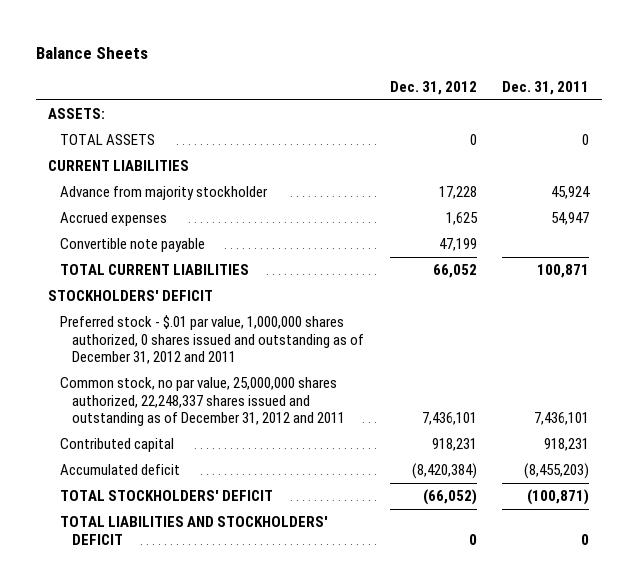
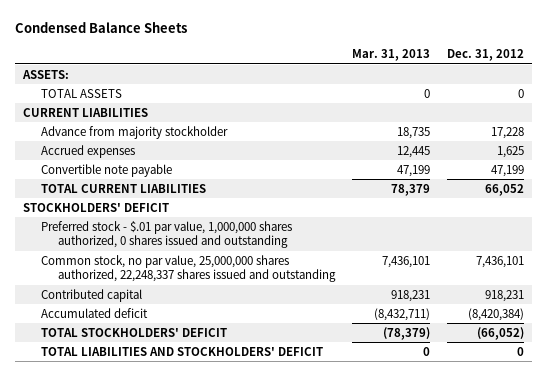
[35,46,148,59] Balance Sheets -> [14,21,187,33] Condensed Balance Sheets
[502,80,590,95] Dec. 31, 2011 -> none
none -> [352,49,431,62] Mar. 31, 2013
[60,315,364,365] Preferred stock - $.01 par value, 1,000,000 shares authorized, 0 shares issued and outstanding as of December 31, 2012 and 2011 -> [40,220,292,249] Preferred stock - $.01 par value, 1,000,000 shares authorized, 0 shares issued and outstanding
[60,377,345,427] Common stock, no par value, 25,000,000 shares authorized, 22,248,337 shares issued and outstanding as of December 31, 2012 and 2011 -> [40,254,337,283] Common stock, no par value, 25,000,000 shares authorized, 22,248,337 shares issued and outstanding

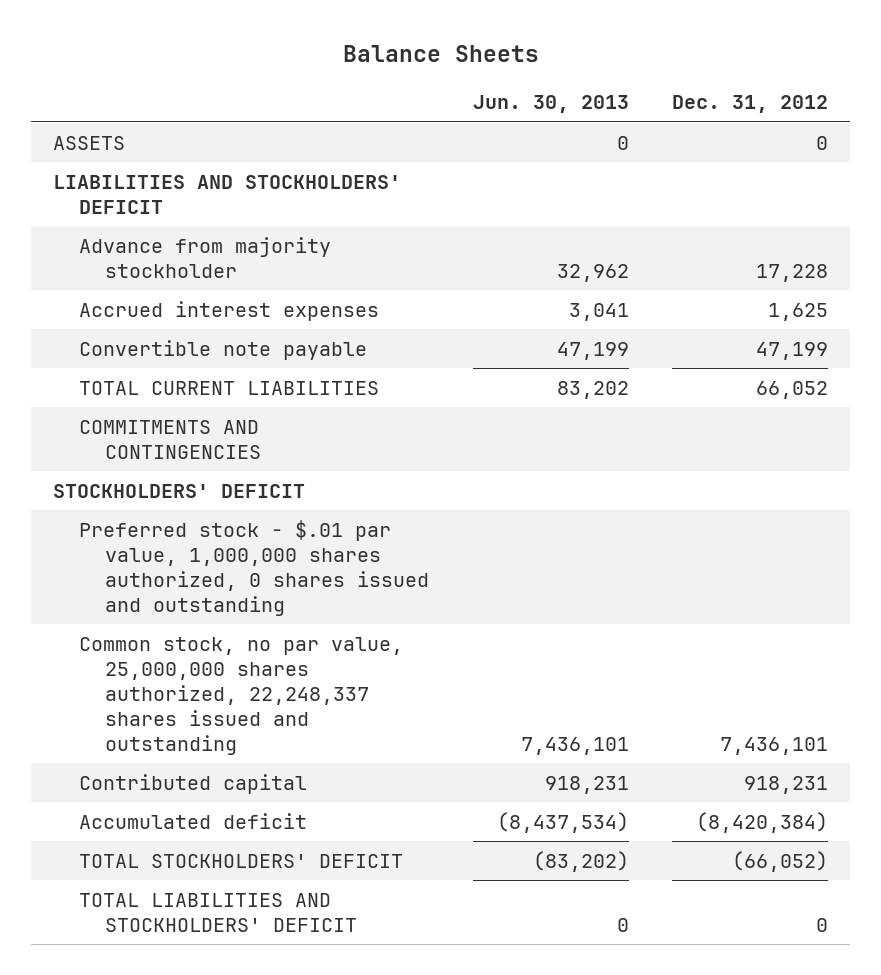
[14,21,187,33] Condensed Balance Sheets -> [342,45,539,63] Balance Sheets
[352,49,431,62] Mar. 31, 2013 -> none
none -> [472,95,629,114] Jun. 30, 2013
[22,69,70,79] ASSETS: -> none
[23,107,149,117] CURRENT LIABILITIES -> none
[40,88,122,98] TOTAL ASSETS -> [52,135,125,150] ASSETS
none -> [52,174,401,214] LIABILITIES AND STOCKHOLDERS' DEFICIT
[40,144,135,158] Accrued expenses -> [78,300,379,321] Accrued interest expenses
none -> [78,419,261,459] COMMITMENTS AND CONTINGENCIES

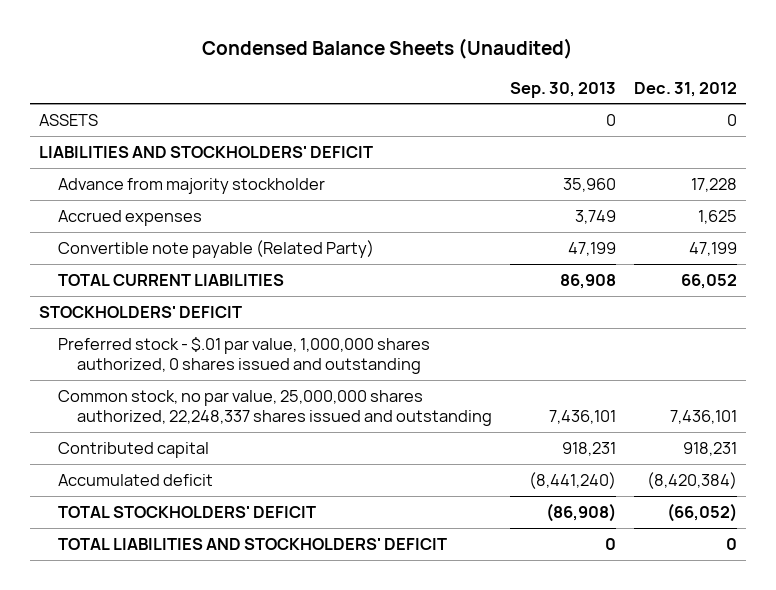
[342,45,539,63] Balance Sheets -> [201,38,573,60] Condensed Balance Sheets (Unaudited)
[472,95,629,114] Jun. 30, 2013 -> none
none -> [510,81,617,98] Sep. 30, 2013
[78,300,379,321] Accrued interest expenses -> [58,209,203,226] Accrued expenses
[78,339,367,360] Convertible note payable -> [58,239,375,258] Convertible note payable (Related Party)
[78,419,261,459] COMMITMENTS AND CONTINGENCIES -> none

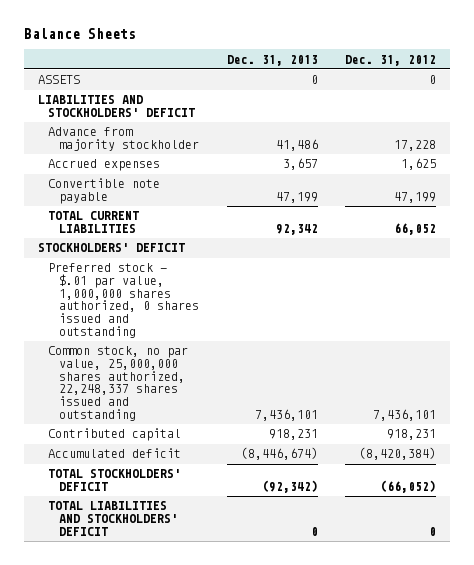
[201,38,573,60] Condensed Balance Sheets (Unaudited) -> [23,28,136,40] Balance Sheets
[510,81,617,98] Sep. 30, 2013 -> none
none -> [226,54,318,66] Dec. 31, 2013
[58,239,375,258] Convertible note payable (Related Party) -> [48,178,161,204] Convertible note payable

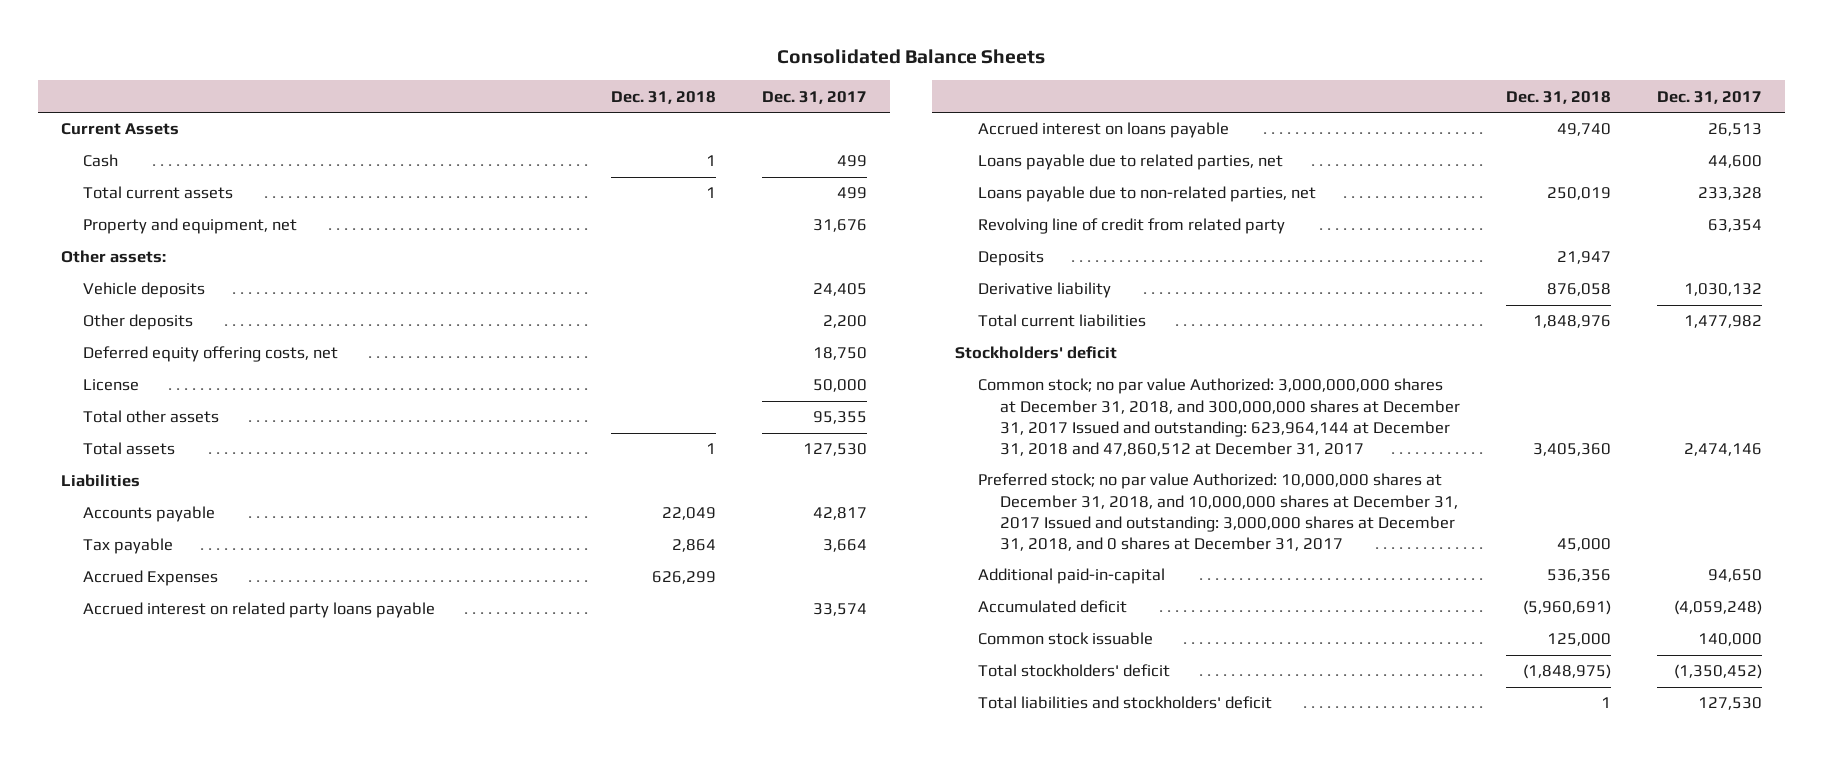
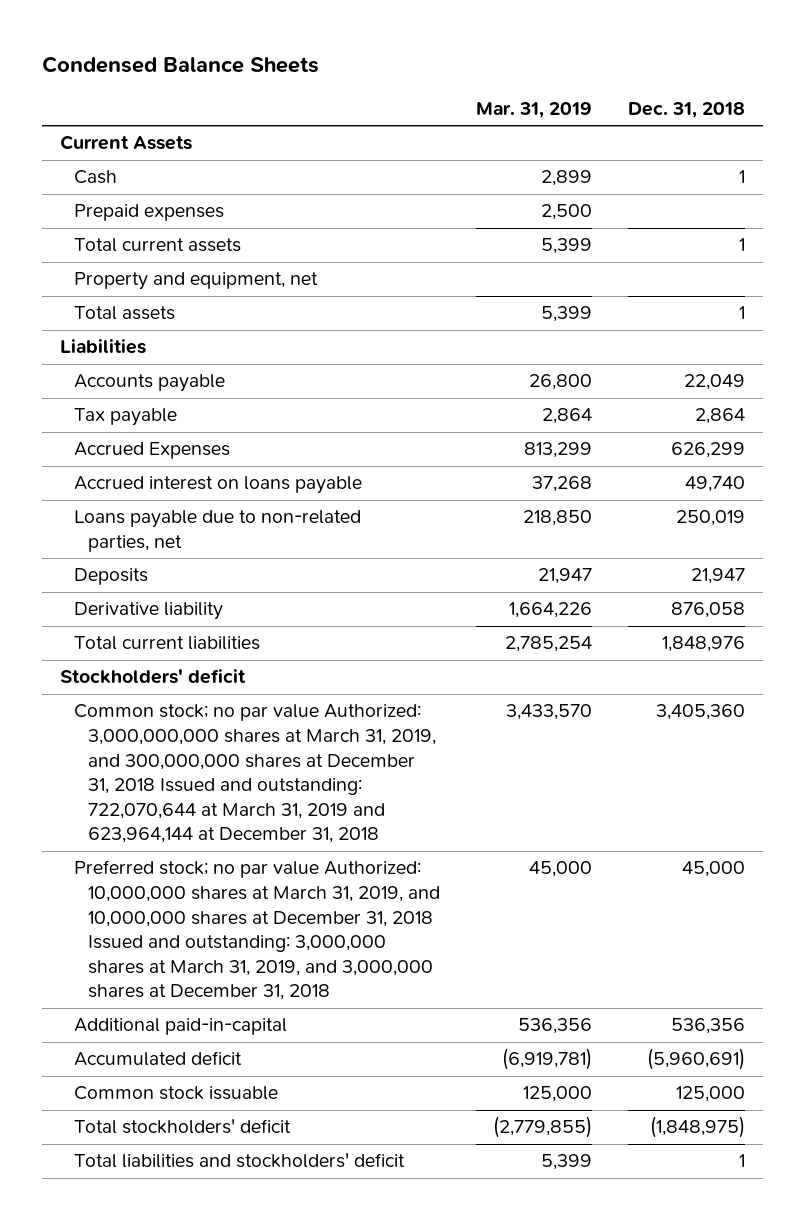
[777,49,1046,65] Consolidated Balance Sheets -> [42,56,320,74] Condensed Balance Sheets
[762,90,868,104] Dec. 31, 2017 -> none
none -> [475,102,592,119] Mar. 31, 2019
none -> [73,204,224,222] Prepaid expenses
[60,250,166,264] Other assets: -> none
[82,282,205,299] Vehicle deposits -> none
[82,314,193,331] Other deposits -> none
[82,346,338,363] Deferred equity offering costs, net -> none
[82,379,139,392] License -> none
[82,410,219,424] Total other assets -> none
[82,602,435,619] Accrued interest on related party loans payable -> none
[977,154,1283,171] Loans payable due to related parties, net -> none
[977,218,1285,235] Revolving line of credit from related party -> none
[977,378,1461,456] Common stock; no par value Authorized: 3,000,000,000 shares at December 31, 2018, and 300,000,000 shares at December 31, 2017 Issued and outstanding: 623,964,144 at December 31, 2018 and 47,860,512 at December 31, 2017 -> [73,704,436,844] Common stock; no par value Authorized: 3,000,000,000 shares at March 31, 2019, and 300,000,000 shares at December 31, 2018 Issued and outstanding: 722,070,644 at March 31, 2019 and 623,964,144 at December 31, 2018
[977,473,1459,551] Preferred stock; no par value Authorized: 10,000,000 shares at December 31, 2018, and 10,000,000 shares at December 31, 2017 Issued and outstanding: 3,000,000 shares at December 31, 2018, and 0 shares at December 31, 2017 -> [73,860,440,1001] Preferred stock; no par value Authorized: 10,000,000 shares at March 31, 2019, and 10,000,000 shares at December 31, 2018 Issued and outstanding: 3,000,000 shares at March 31, 2019, and 3,000,000 shares at December 31, 2018

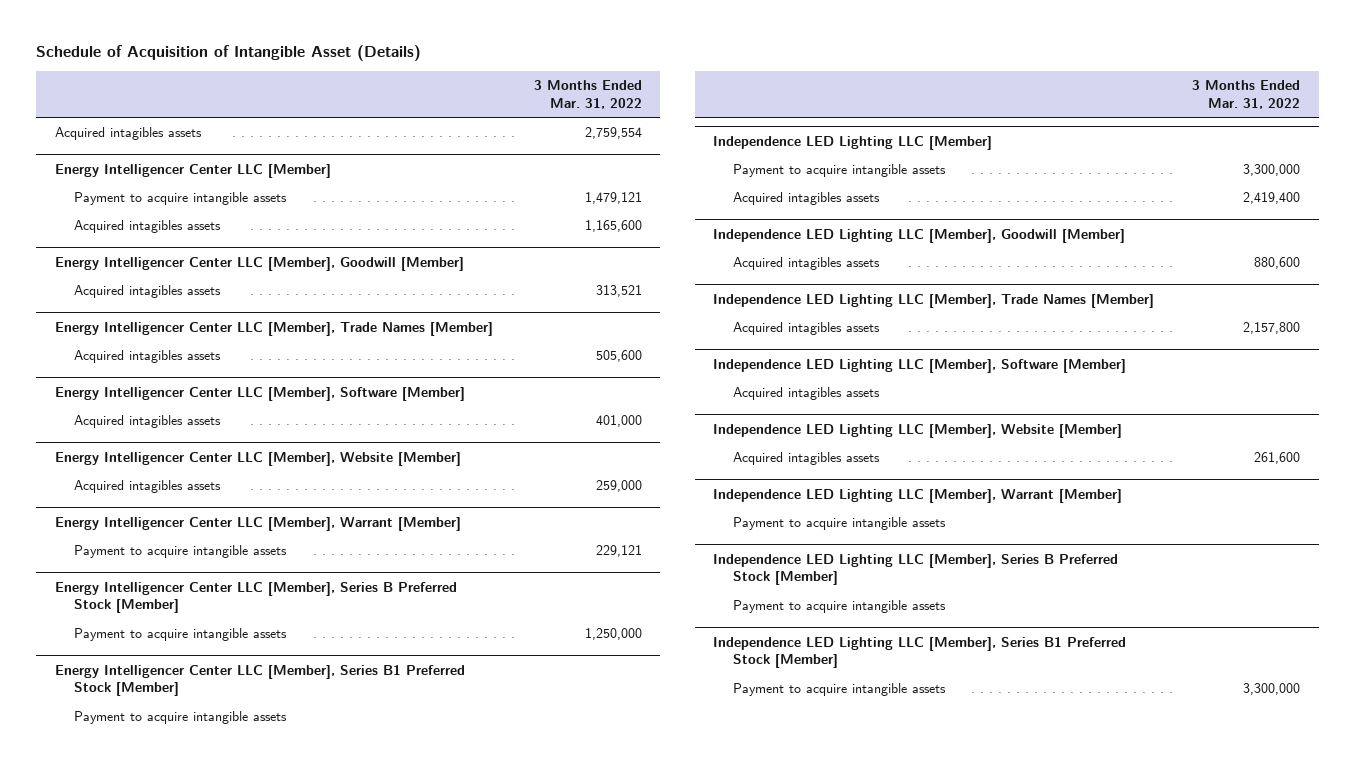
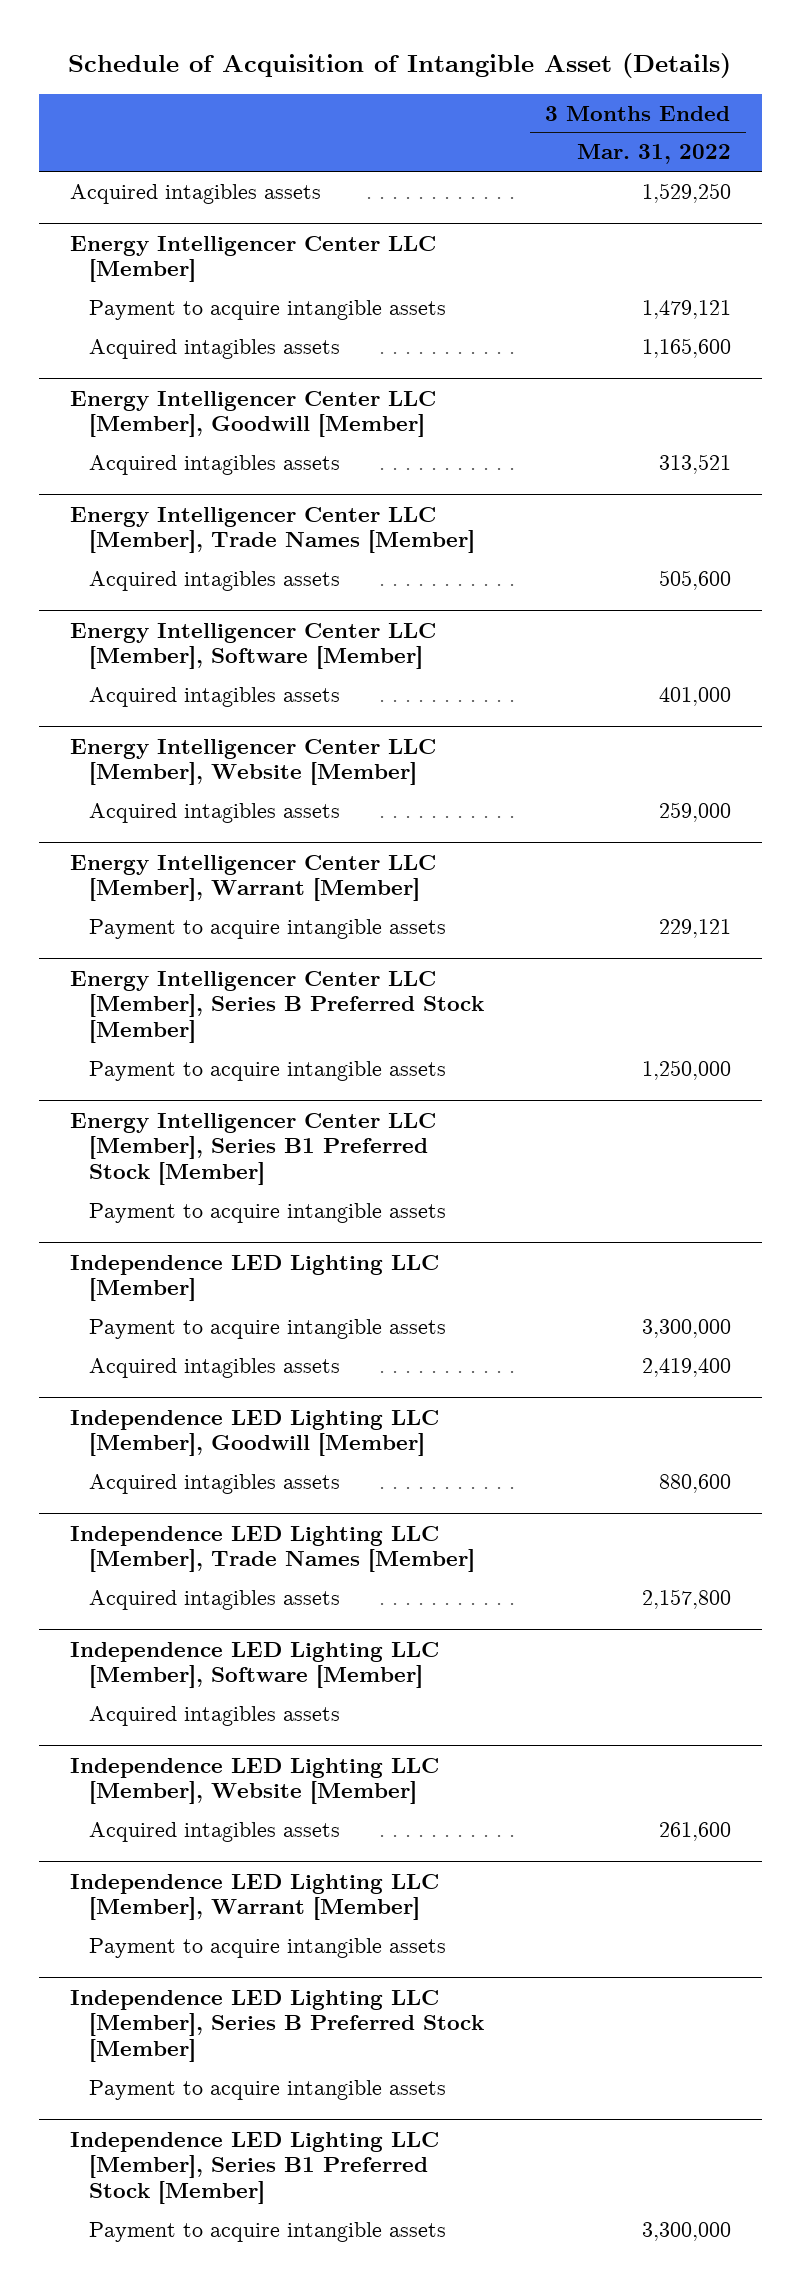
[584,127,642,140] 2,759,554 -> [641,182,731,203] 1,529,250

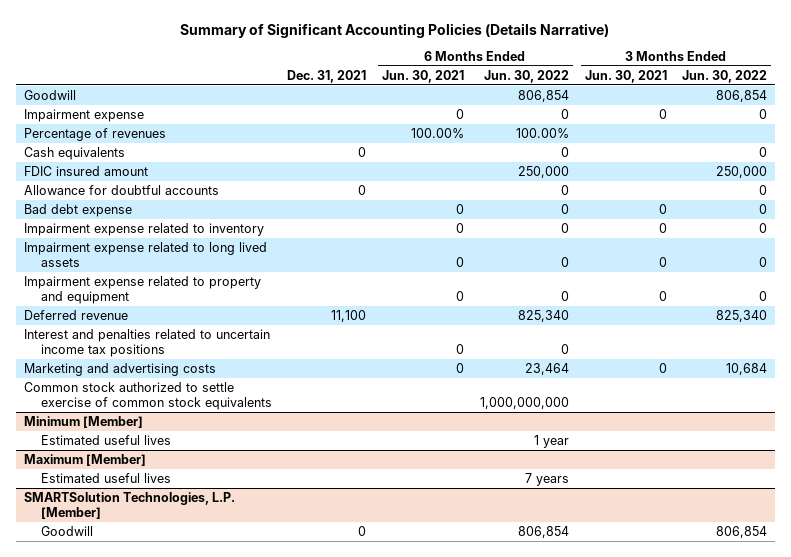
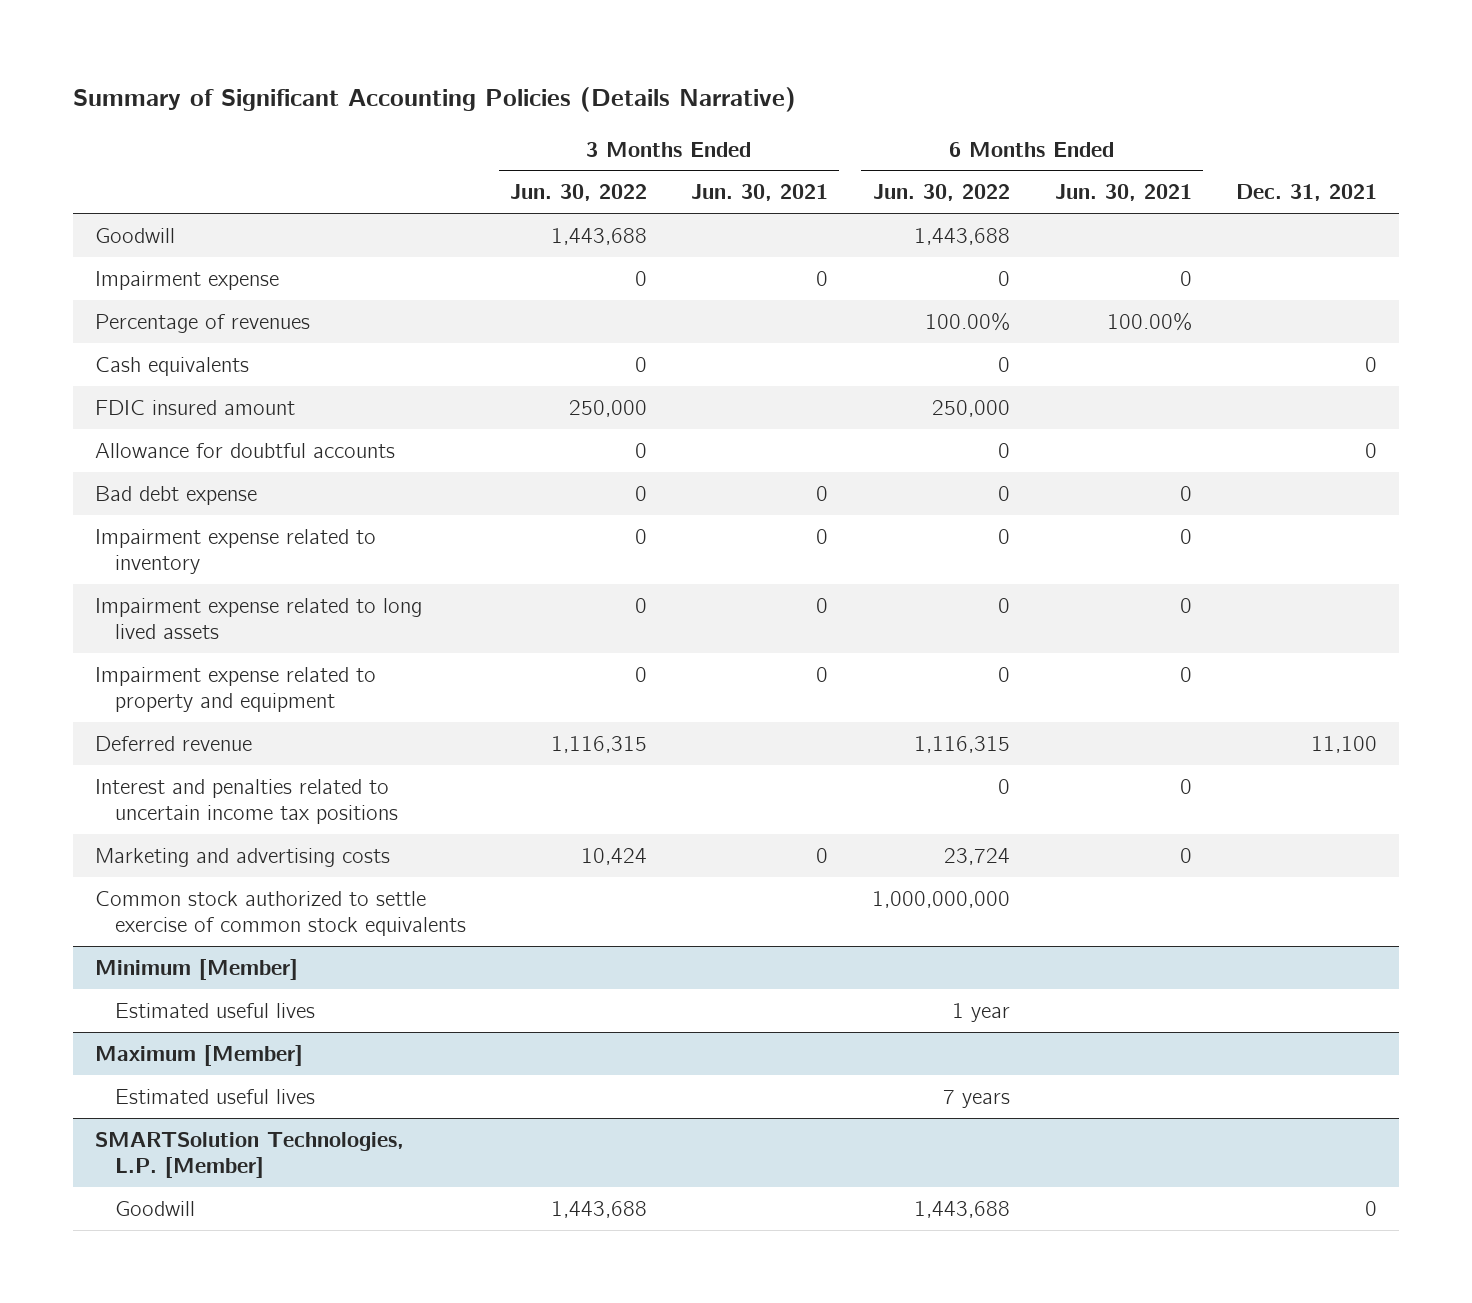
[517,89,569,102] 806,854 -> [914,227,1011,245] 1,443,688
[716,89,768,102] 806,854 -> [551,227,648,245] 1,443,688
[517,309,569,322] 825,340 -> [914,735,1011,753] 1,116,315
[716,309,768,322] 825,340 -> [551,735,648,753] 1,116,315
[524,362,569,375] 23,464 -> [944,847,1011,865] 23,724
[726,362,768,375] 10,684 -> [581,847,648,865] 10,424
[517,525,569,538] 806,854 -> [914,1200,1011,1218] 1,443,688
[716,525,768,538] 806,854 -> [551,1200,648,1218] 1,443,688

